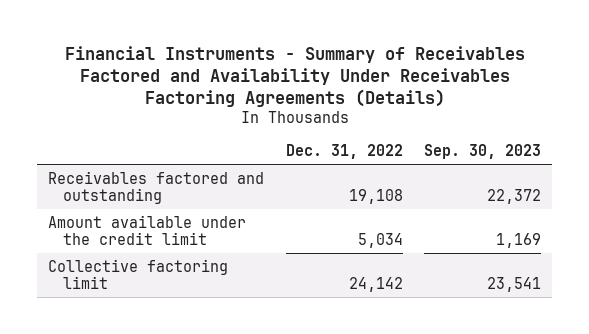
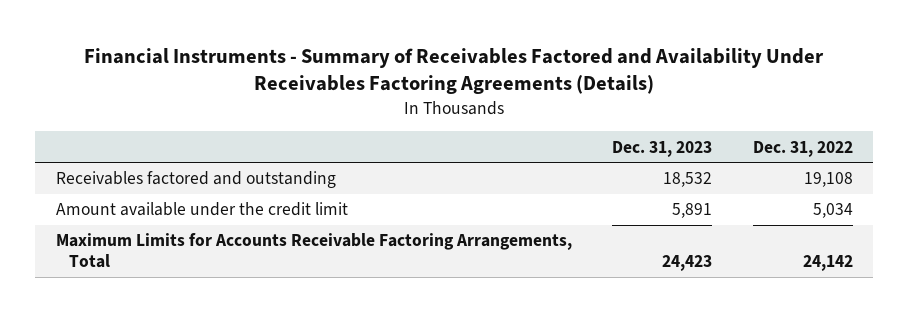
[424,143,542,159] Sep. 30, 2023 -> none
none -> [612,140,713,157] Dec. 31, 2023
[48,258,229,289] Collective factoring limit -> [55,233,572,269] Maximum Limits for Accounts Receivable Factoring Arrangements, Total

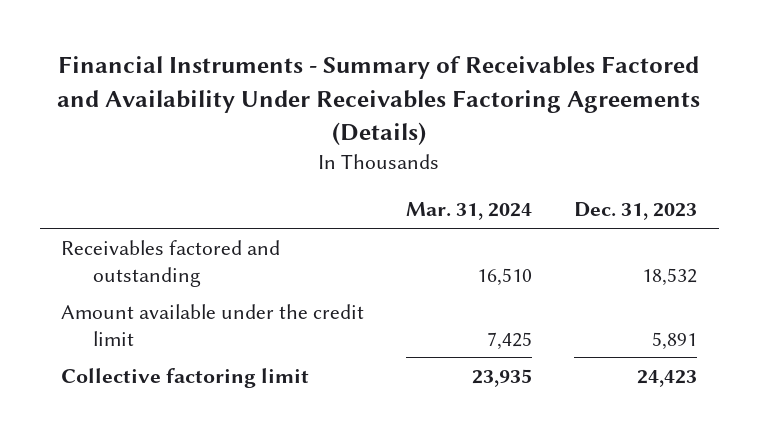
[752,140,853,157] Dec. 31, 2022 -> none
none -> [406,202,533,221] Mar. 31, 2024
[55,233,572,269] Maximum Limits for Accounts Receivable Factoring Arrangements, Total -> [60,367,309,388] Collective factoring limit

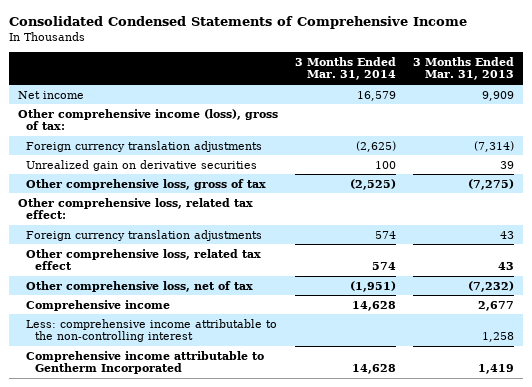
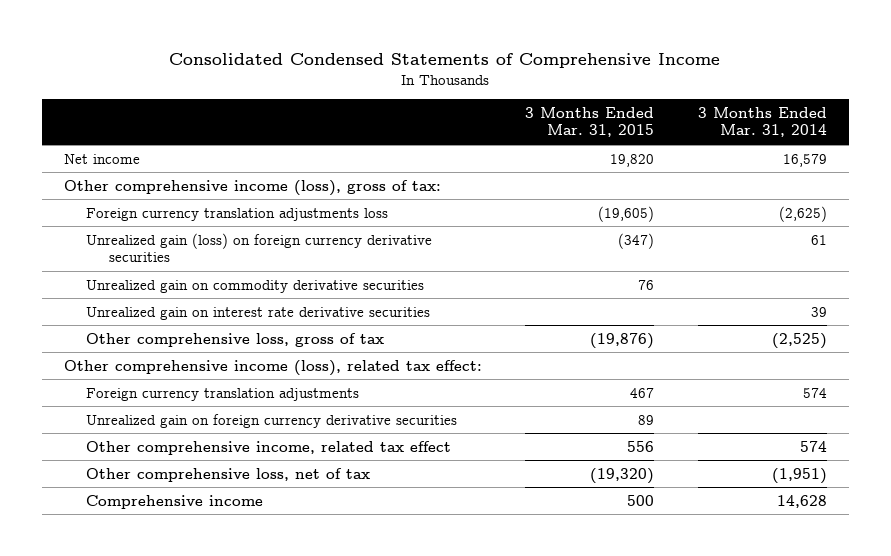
[413,56,515,81] 3 Months Ended Mar. 31, 2013 -> none
none -> [525,106,655,138] 3 Months Ended Mar. 31, 2015
[26,140,263,152] Foreign currency translation adjustments -> [86,207,389,221] Foreign currency translation adjustments loss
[26,159,258,171] Unrealized gain on derivative securities -> [86,232,433,263] Unrealized gain (loss) on foreign currency derivative securities
[374,160,396,169] 100 -> [810,234,827,245] 61
none -> [86,279,425,293] Unrealized gain on commodity derivative securities
none -> [86,306,431,320] Unrealized gain on interest rate derivative securities
[17,197,253,220] Other comprehensive loss, related tax effect: -> [63,359,482,376] Other comprehensive income (loss), related tax effect:
none -> [86,413,458,428] Unrealized gain on foreign currency derivative securities
[26,248,262,271] Other comprehensive loss, related tax effect -> [86,440,452,455] Other comprehensive income, related tax effect
[26,318,278,343] Less: comprehensive income attributable to the non-controlling interest -> none
[26,350,265,375] Comprehensive income attributable to Gentherm Incorporated -> none

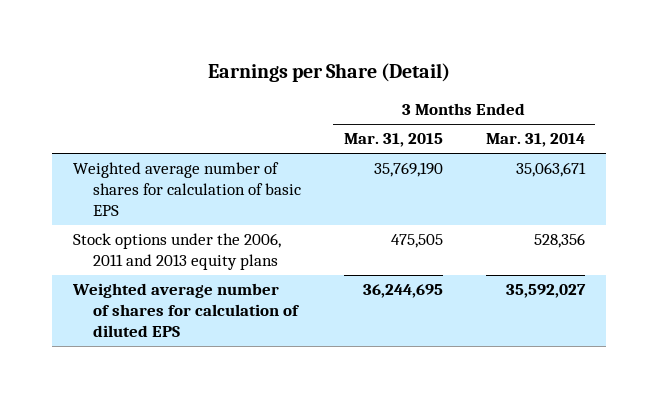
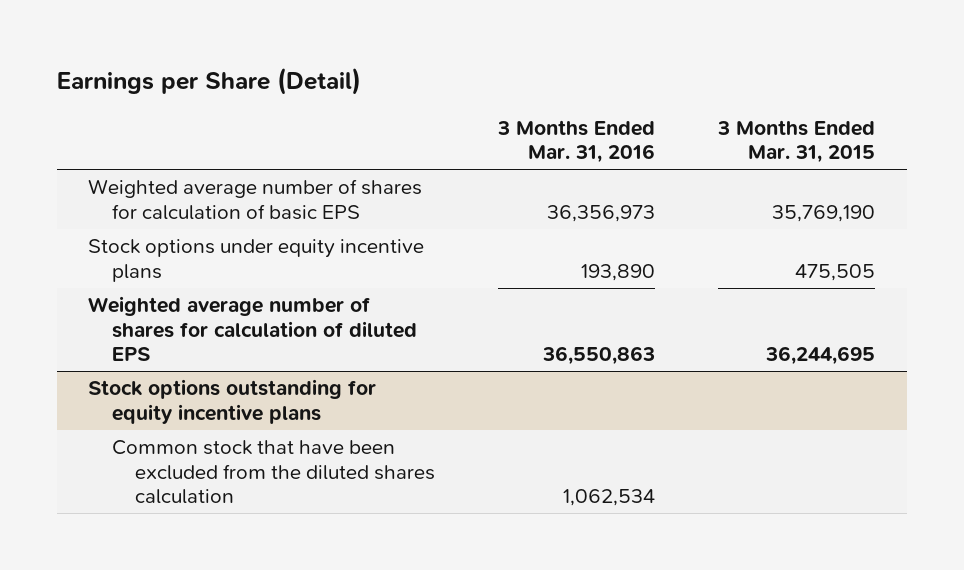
[485,133,585,148] Mar. 31, 2014 -> none
none -> [497,119,656,164] 3 Months Ended Mar. 31, 2016
[73,233,282,271] Stock options under the 2006, 2011 and 2013 equity plans -> [88,239,425,282] Stock options under equity incentive plans
none -> [88,379,377,424] Stock options outstanding for equity incentive plans
none -> [111,440,436,505] Common stock that have been excluded from the diluted shares calculation

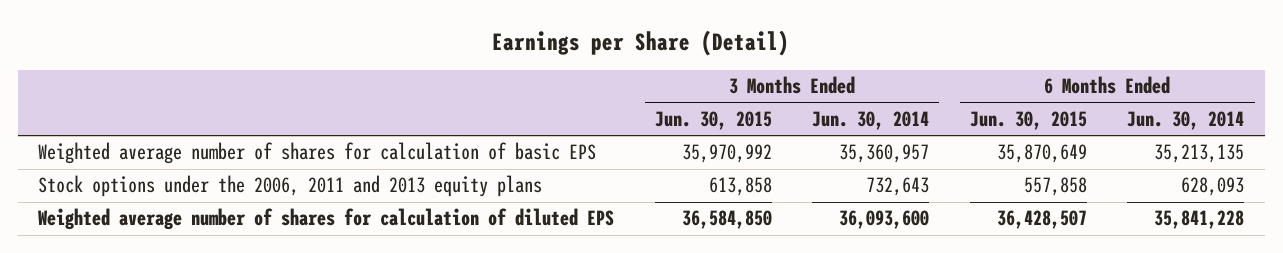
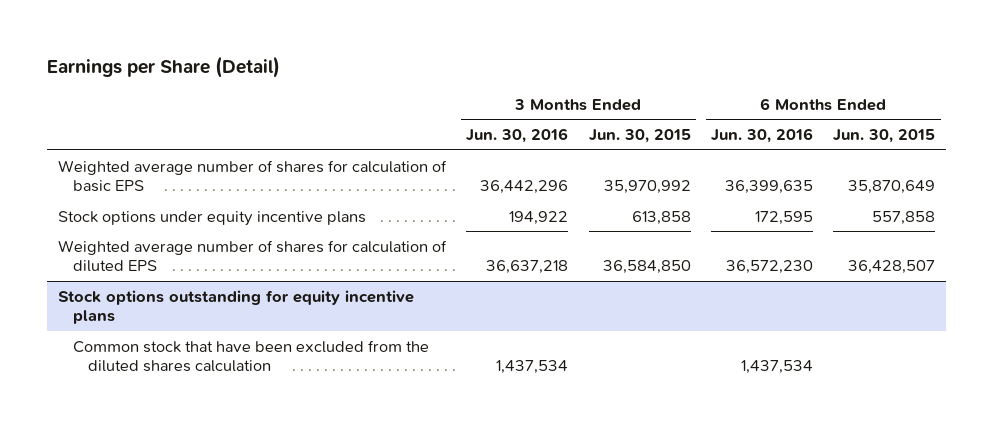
[812,110,930,130] Jun. 30, 2014 -> none
[1127,110,1245,130] Jun. 30, 2014 -> none
none -> [466,128,569,144] Jun. 30, 2016
none -> [711,128,814,144] Jun. 30, 2016
[38,175,543,198] Stock options under the 2006, 2011 and 2013 equity plans -> [57,210,366,226] Stock options under equity incentive plans
none -> [57,289,414,325] Stock options outstanding for equity incentive plans
none -> [73,339,430,373] Common stock that have been excluded from the diluted shares calculation

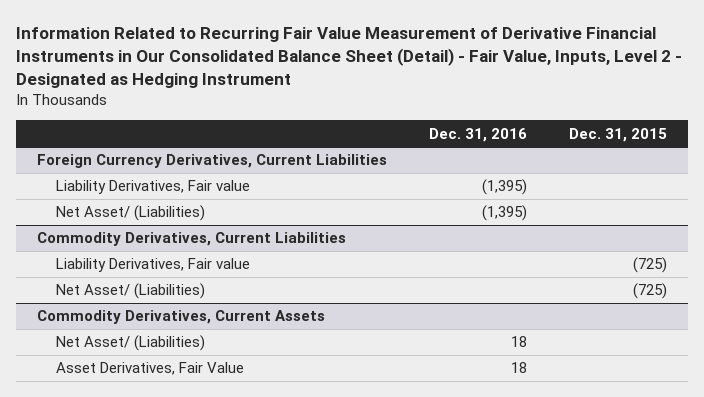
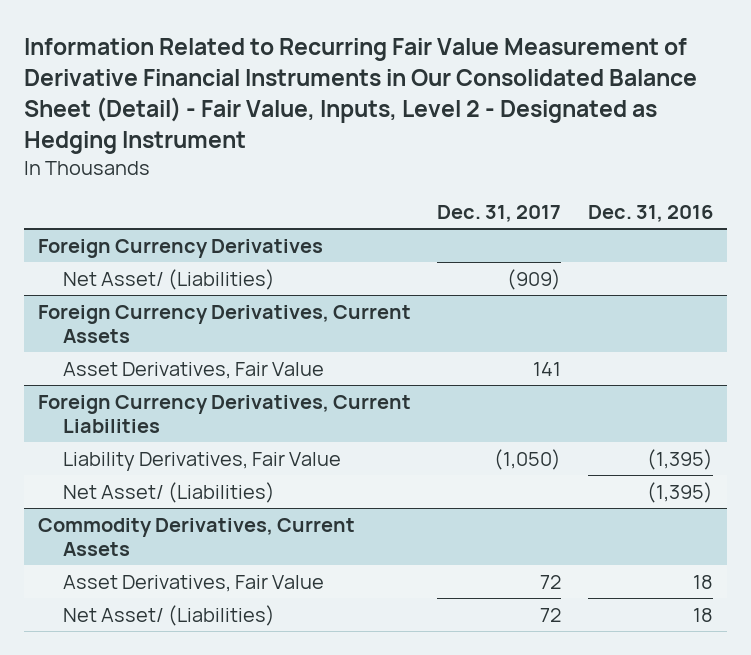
[569,127,668,142] Dec. 31, 2015 -> none
none -> [437,204,562,222] Dec. 31, 2017
none -> [37,238,323,258] Foreign Currency Derivatives
none -> [62,268,275,290] Net Asset/ (Liabilities)
none -> [37,304,411,343] Foreign Currency Derivatives, Current Assets
none -> [62,361,324,379] Asset Derivatives, Fair Value
[55,180,250,195] Liability Derivatives, Fair value -> [62,451,341,471] Liability Derivatives, Fair Value
[36,232,346,247] Commodity Derivatives, Current Liabilities -> none
[55,258,250,273] Liability Derivatives, Fair value -> none
[55,283,205,300] Net Asset/ (Liabilities) -> none
[55,335,205,352] Net Asset/ (Liabilities) -> [62,604,275,626] Net Asset/ (Liabilities)

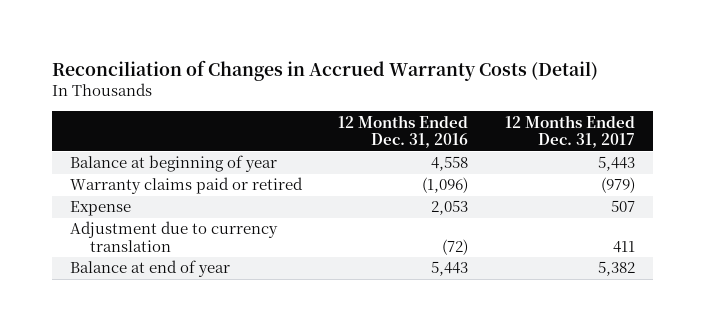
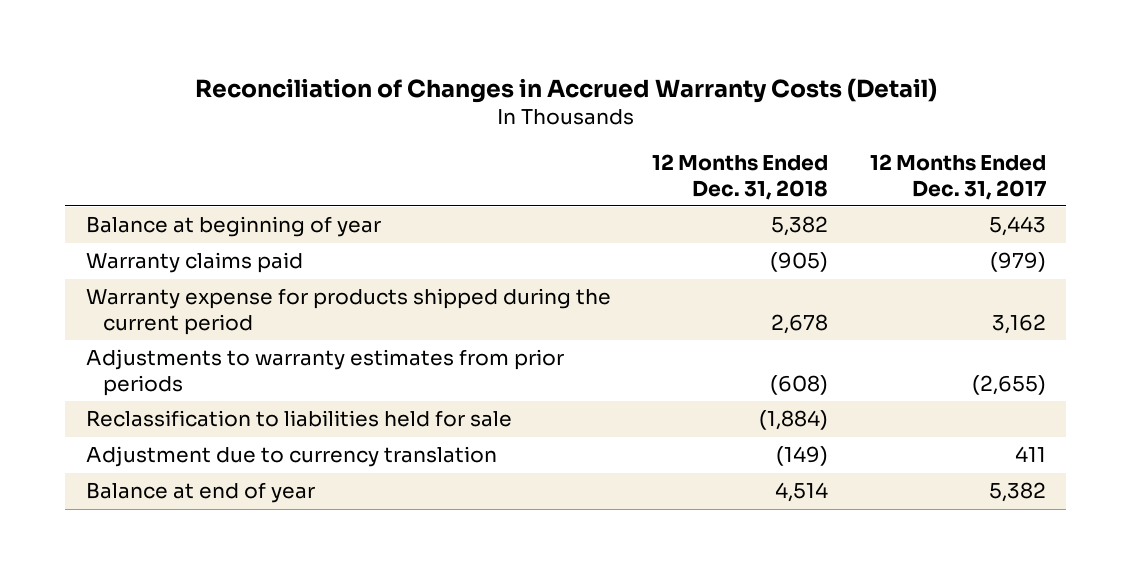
[338,114,469,149] 12 Months Ended Dec. 31, 2016 -> none
none -> [652,153,829,200] 12 Months Ended Dec. 31, 2018
[70,201,132,217] Expense -> none
[70,177,304,195] Warranty claims paid or retired -> [85,252,303,274] Warranty claims paid
none -> [85,288,611,336] Warranty expense for products shipped during the current period
none -> [85,349,564,397] Adjustments to warranty estimates from prior periods
none -> [85,410,512,428] Reclassification to liabilities held for sale

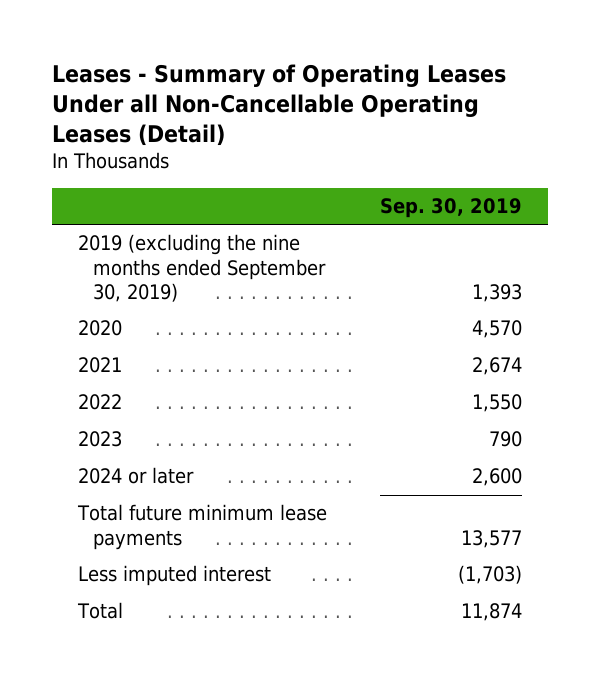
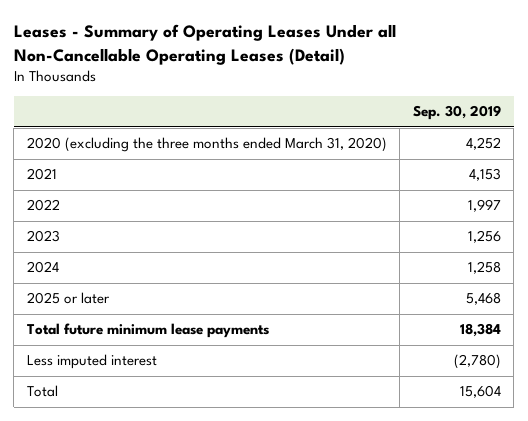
[78,320,123,337] 2020 -> none
[78,234,327,302] 2019 (excluding the nine months ended September 30, 2019) -> [26,137,387,153] 2020 (excluding the three months ended March 31, 2020)
[471,283,522,302] 1,393 -> [465,137,501,151] 4,252
[471,357,522,376] 2,674 -> [468,168,501,182] 4,153
[471,394,522,413] 1,550 -> [467,199,501,213] 1,997
[488,431,522,448] 790 -> [467,230,501,244] 1,256
none -> [26,261,59,274] 2024
[78,467,195,485] 2024 or later -> [26,292,110,305] 2025 or later
[471,468,522,487] 2,600 -> [465,292,501,306] 5,468
[460,529,522,548] 13,577 -> [459,323,501,338] 18,384
[457,565,522,585] (1,703) -> [453,354,501,370] (2,780)
[460,603,522,622] 11,874 -> [459,385,501,399] 15,604

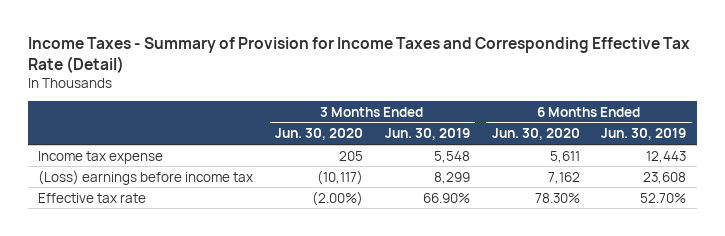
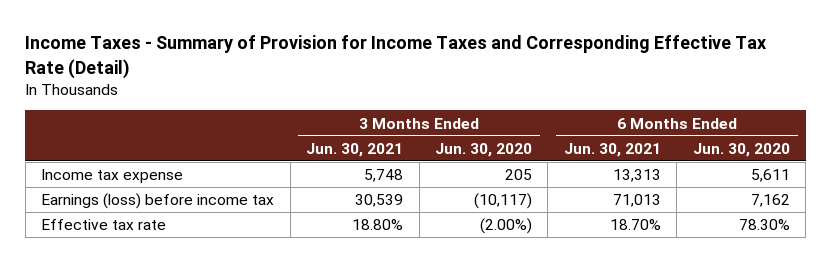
[384,128,470,141] Jun. 30, 2019 -> none
[601,128,687,141] Jun. 30, 2019 -> none
none -> [306,142,404,157] Jun. 30, 2021
none -> [563,142,661,157] Jun. 30, 2021
[38,169,254,185] (Loss) earnings before income tax -> [41,193,275,210] Earnings (loss) before income tax

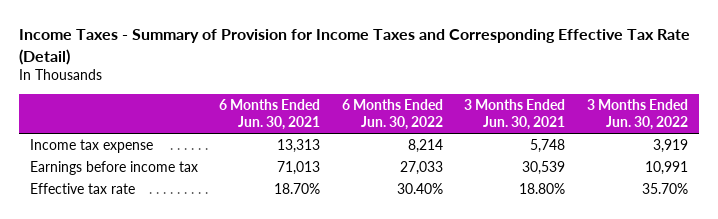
[435,142,533,157] Jun. 30, 2020 -> none
[692,142,790,157] Jun. 30, 2020 -> none
none -> [341,99,443,131] 6 Months Ended Jun. 30, 2022
none -> [587,99,689,131] 3 Months Ended Jun. 30, 2022
[41,193,275,210] Earnings (loss) before income tax -> [29,160,198,175] Earnings before income tax

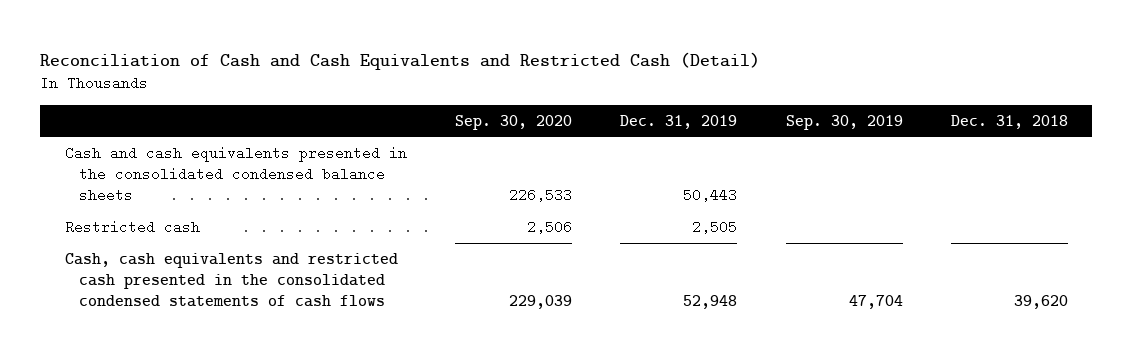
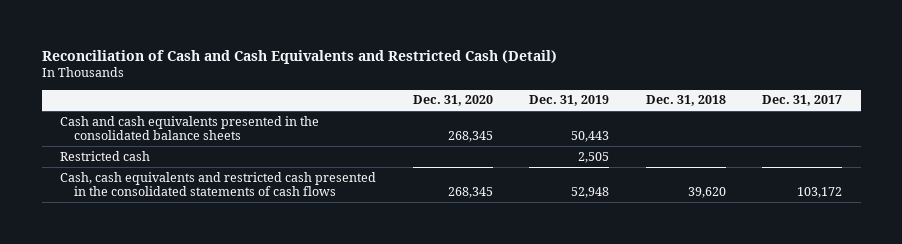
[455,114,573,130] Sep. 30, 2020 -> none
[785,114,903,130] Sep. 30, 2019 -> none
none -> [412,95,493,107] Dec. 31, 2020
none -> [762,95,843,107] Dec. 31, 2017
[64,145,407,202] Cash and cash equivalents presented in the consolidated condensed balance sheets -> [59,115,319,141] Cash and cash equivalents presented in the consolidated balance sheets
[64,252,398,307] Cash, cash equivalents and restricted cash presented in the consolidated condensed statements of cash flows -> [59,171,376,197] Cash, cash equivalents and restricted cash presented in the consolidated statements of cash flows

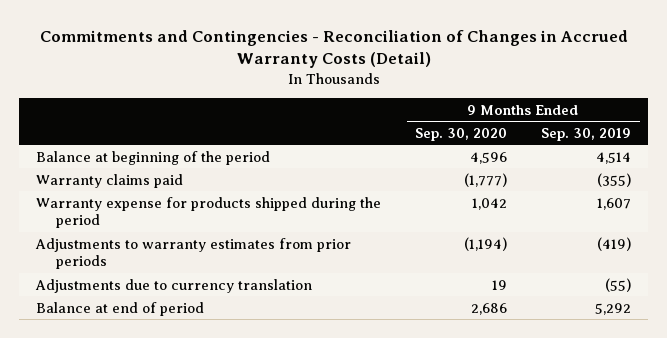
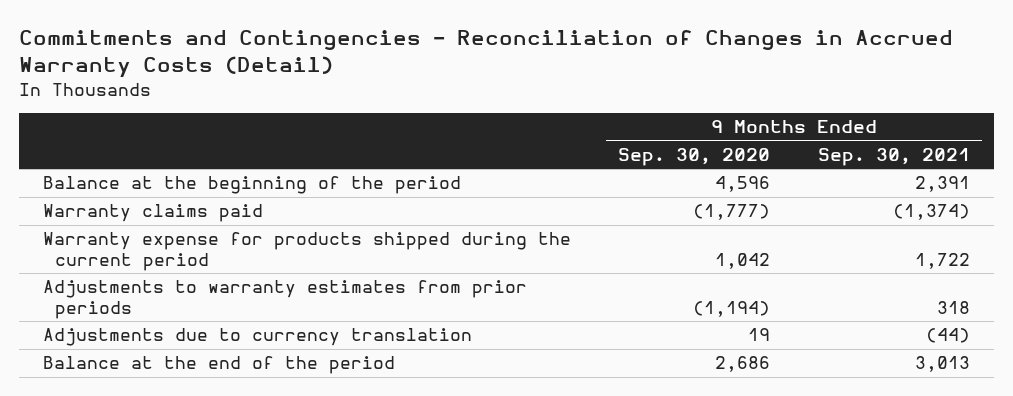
[541,127,632,141] Sep. 30, 2019 -> none
none -> [818,148,971,167] Sep. 30, 2021
[36,150,271,165] Balance at beginning of the period -> [42,176,461,195] Balance at the beginning of the period
[36,196,382,229] Warranty expense for products shipped during the period -> [42,232,571,271] Warranty expense for products shipped during the current period
[36,301,205,316] Balance at end of period -> [42,356,395,375] Balance at the end of the period

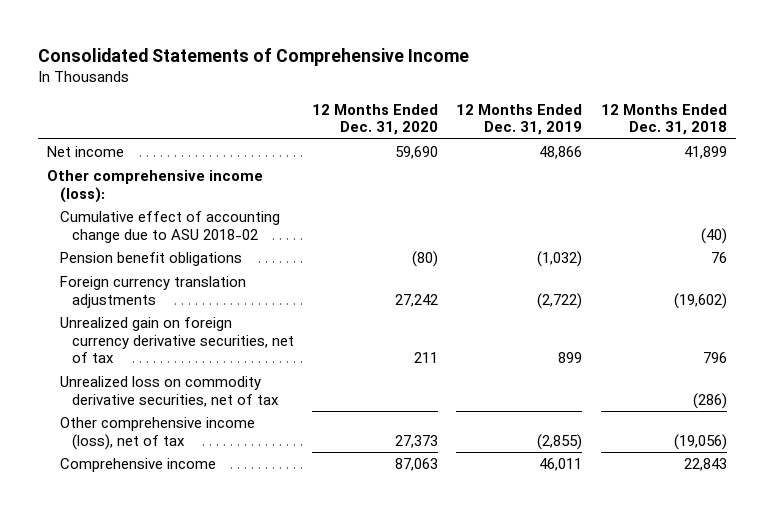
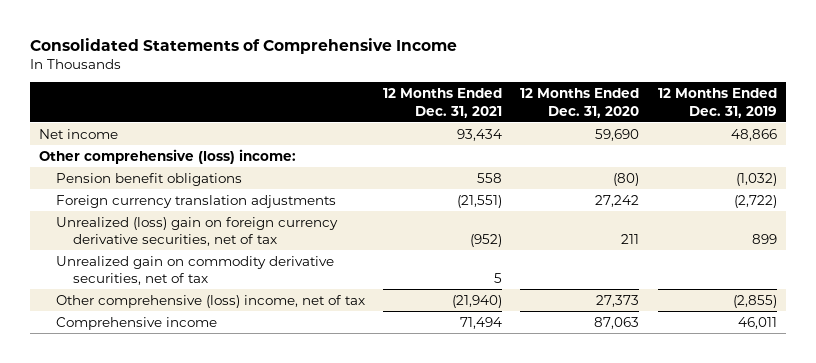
[600,103,727,136] 12 Months Ended Dec. 31, 2018 -> none
none -> [383,88,503,118] 12 Months Ended Dec. 31, 2021
[59,211,280,243] Cumulative effect of accounting change due to ASU 2018-02 -> none
[47,170,264,203] Other comprehensive income (loss): -> [38,148,296,164] Other comprehensive (loss) income:
[59,317,294,364] Unrealized gain on foreign currency derivative securities, net of tax -> [55,216,338,247] Unrealized (loss) gain on foreign currency derivative securities, net of tax
[59,376,279,407] Unrealized loss on commodity derivative securities, net of tax -> [55,255,334,286] Unrealized gain on commodity derivative securities, net of tax
[59,417,255,450] Other comprehensive income (loss), net of tax -> [55,294,365,308] Other comprehensive (loss) income, net of tax

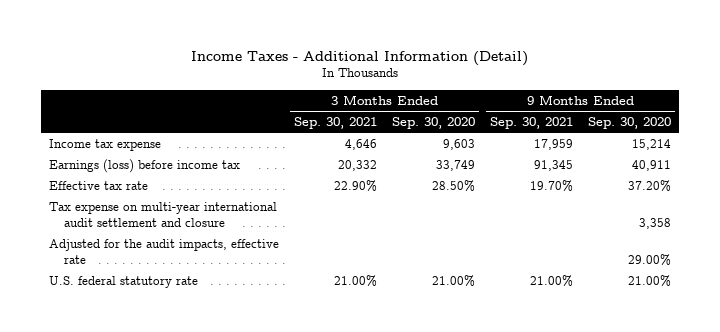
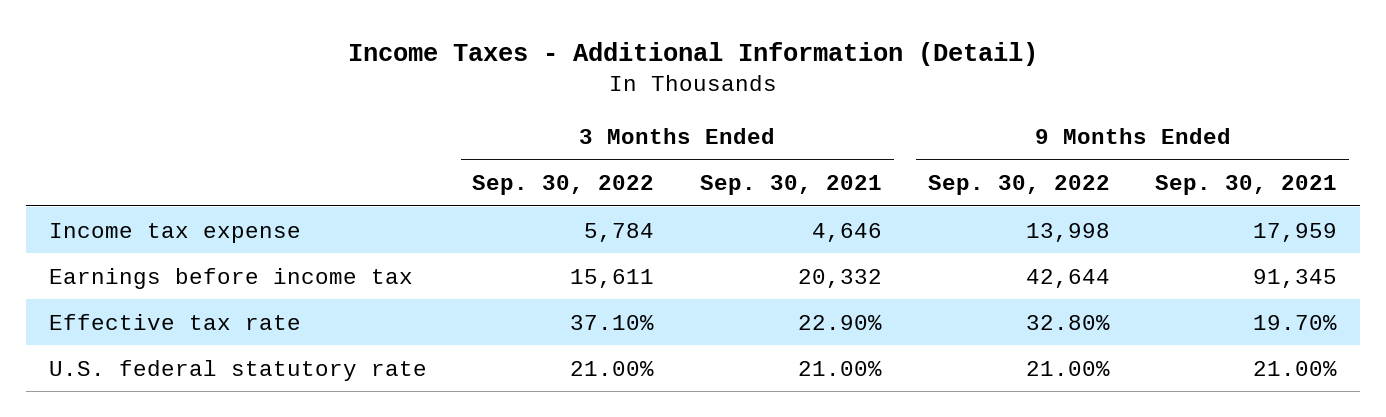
[392,116,476,129] Sep. 30, 2020 -> none
[588,116,672,129] Sep. 30, 2020 -> none
none -> [472,174,655,195] Sep. 30, 2022
none -> [927,174,1110,195] Sep. 30, 2022
[48,158,240,173] Earnings (loss) before income tax -> [48,267,413,289] Earnings before income tax
[48,201,277,228] Tax expense on multi-year international audit settlement and closure -> none
[48,238,279,265] Adjusted for the audit impacts, effective rate -> none

